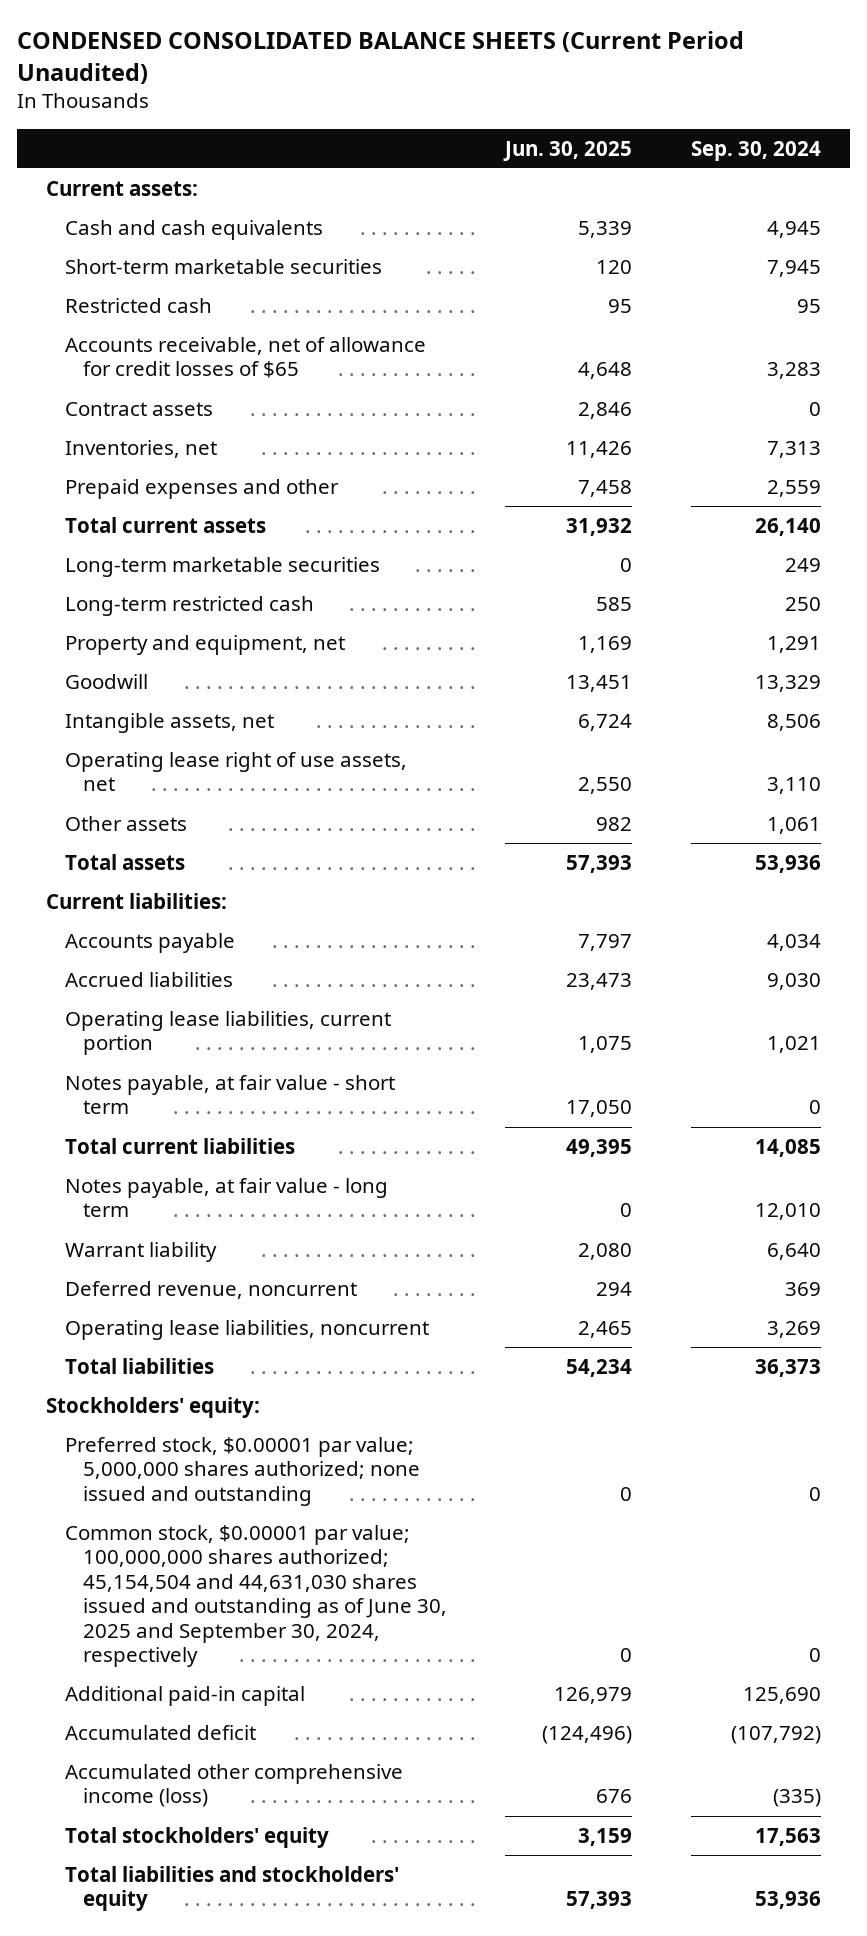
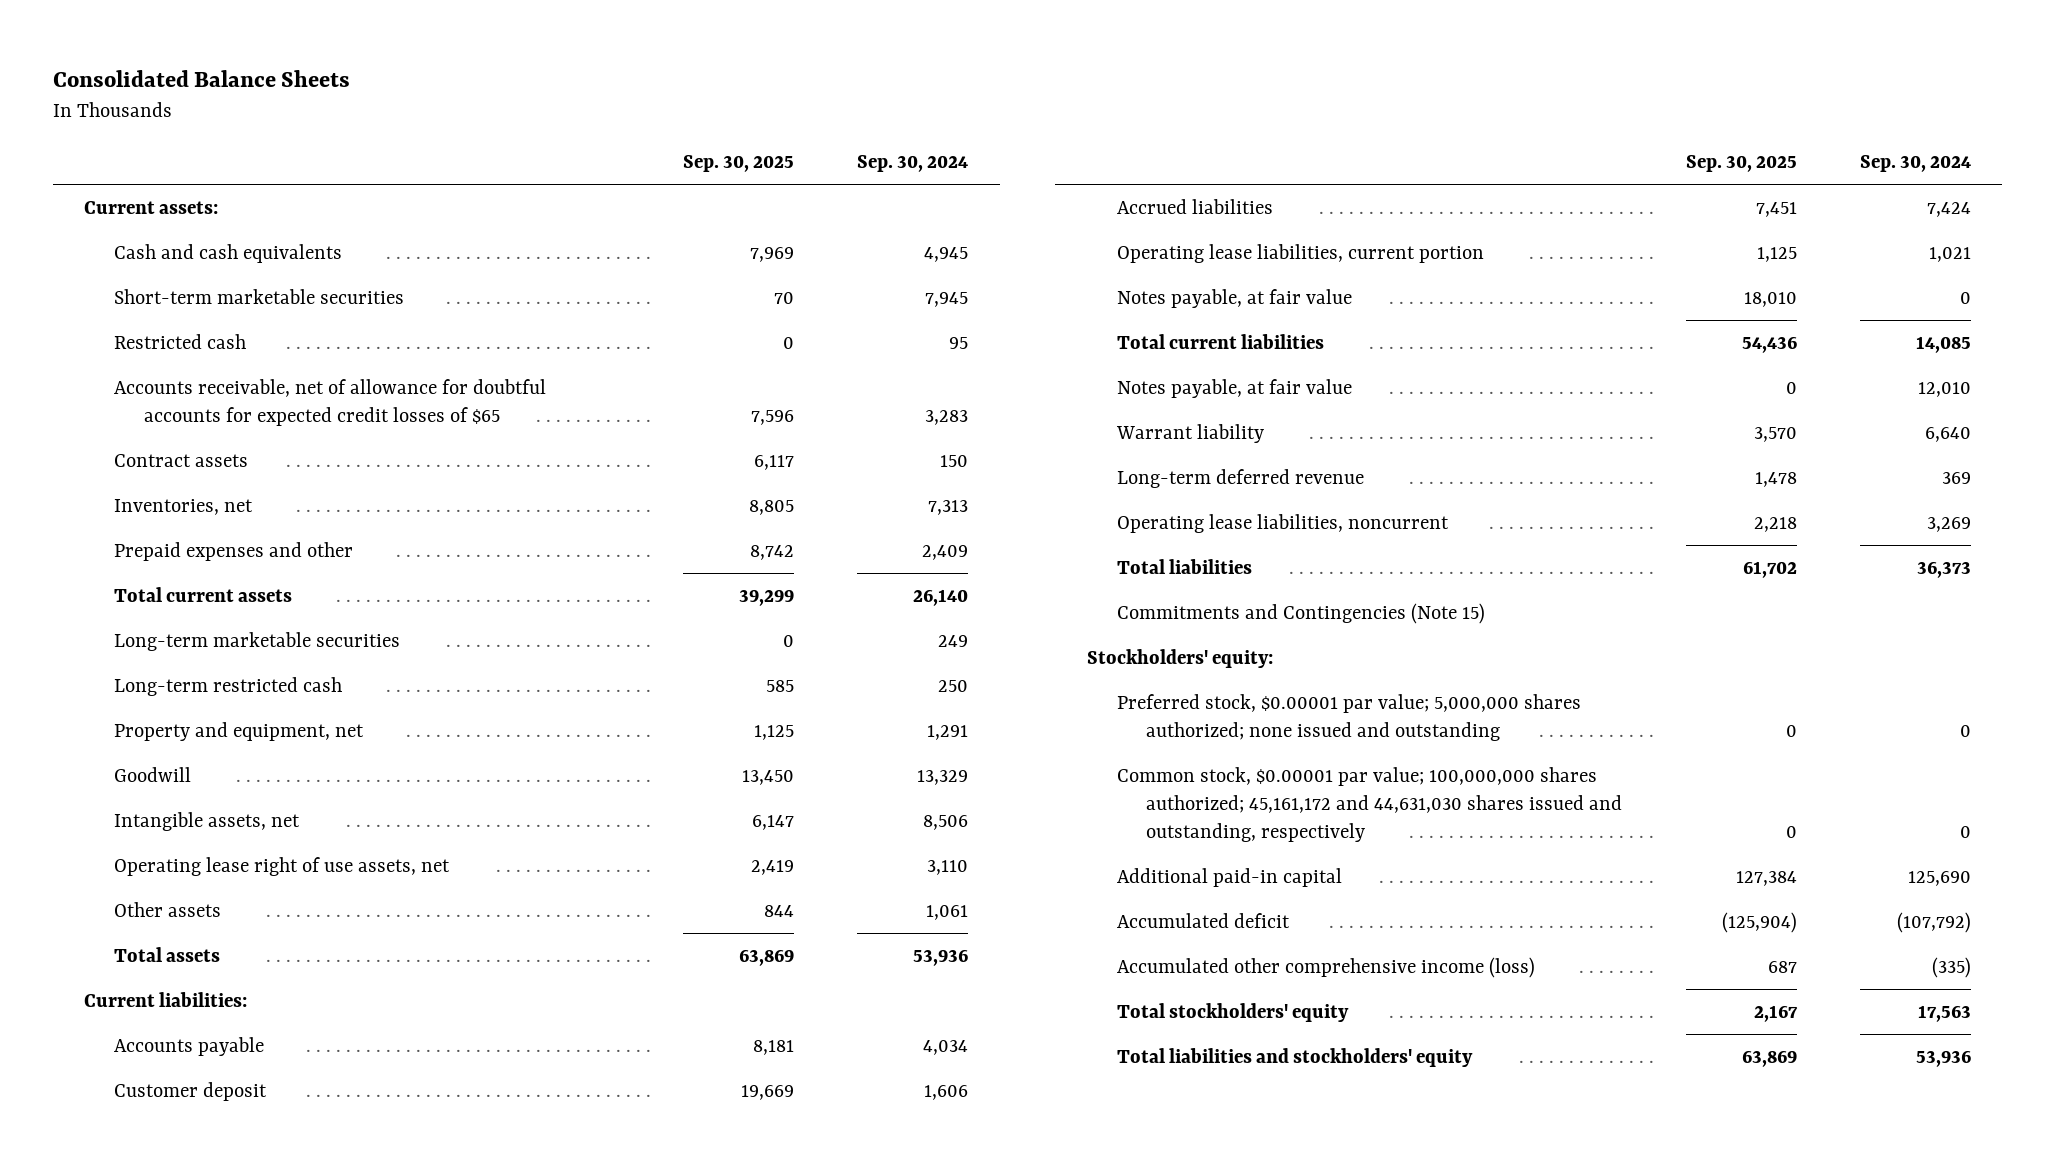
[16,30,744,84] CONDENSED CONSOLIDATED BALANCE SHEETS (Current Period Unaudited) -> [52,69,350,87] Consolidated Balance Sheets
[503,140,633,161] Jun. 30, 2025 -> none
none -> [682,154,794,172] Sep. 30, 2025
[64,336,426,379] Accounts receivable, net of allowance for credit losses of $65 -> [113,378,546,426] Accounts receivable, net of allowance for doubtful accounts for expected credit losses of $65
[808,401,821,416] 0 -> [940,454,969,467] 150
[766,479,821,497] 2,559 -> [922,544,969,560] 2,409
none -> [113,1081,267,1101] Customer deposit
[766,972,821,990] 9,030 -> [1926,201,1971,217] 7,424
[64,1074,395,1115] Notes payable, at fair value - short term -> [1116,288,1352,308] Notes payable, at fair value
[64,1177,388,1218] Notes payable, at fair value - long term -> [1116,378,1352,398] Notes payable, at fair value
[64,1280,357,1299] Deferred revenue, noncurrent -> [1116,468,1364,488] Long-term deferred revenue
none -> [1116,602,1485,624] Commitments and Contingencies (Note 15)
[64,1524,447,1668] Common stock, $0.00001 par value; 100,000,000 shares authorized; 45,154,504 and 44,631,030 shares issued and outstanding as of June 30, 2025 and September 30, 2024, respectively -> [1116,766,1623,842] Common stock, $0.00001 par value; 100,000,000 shares authorized; 45,161,172 and 44,631,030 shares issued and outstanding, respectively

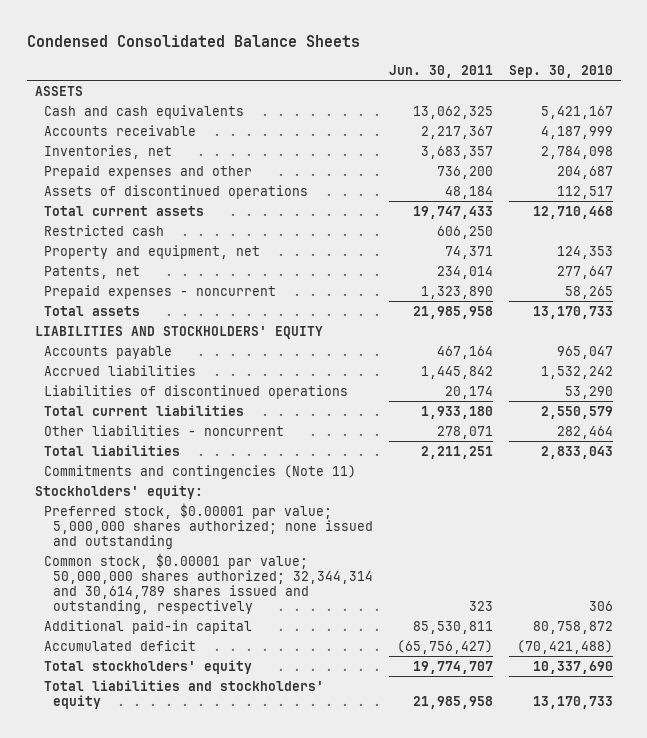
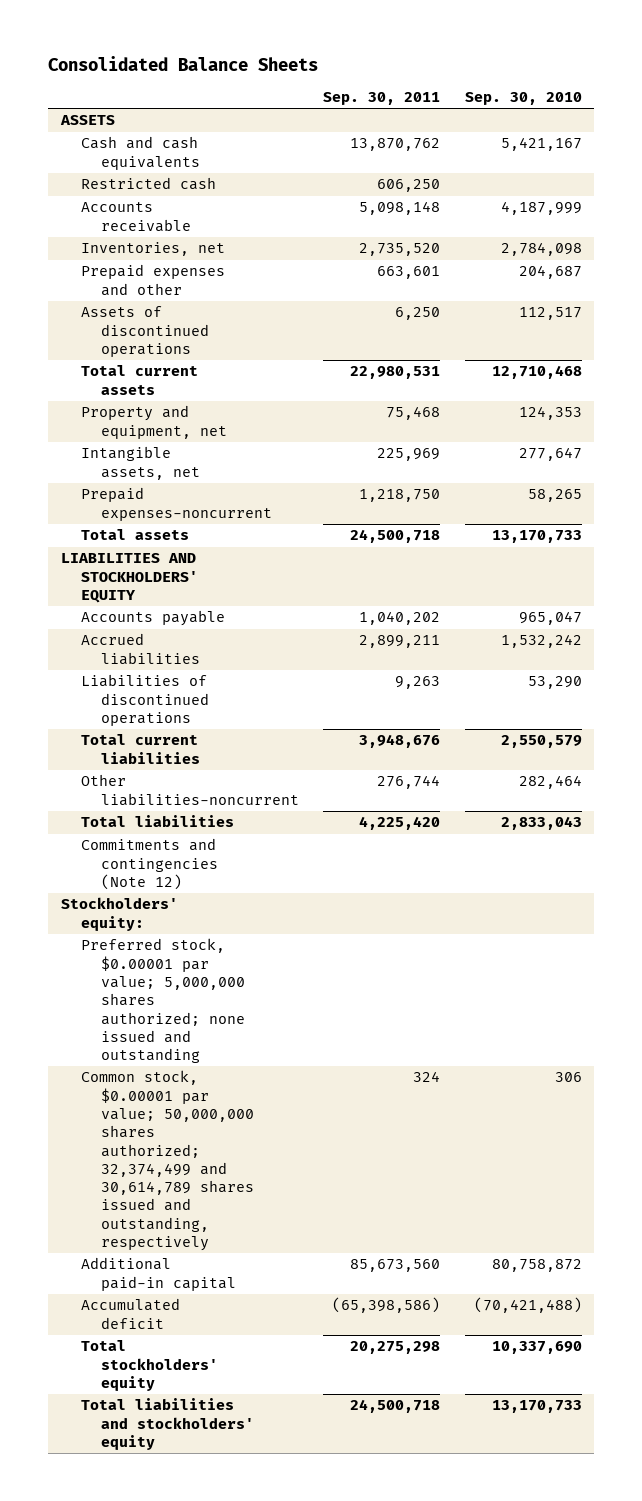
[26,35,360,48] Condensed Consolidated Balance Sheets -> [48,56,319,72] Consolidated Balance Sheets
[389,64,494,78] Jun. 30, 2011 -> none
none -> [323,92,441,106] Sep. 30, 2011
[44,224,165,236] Restricted cash -> [80,177,216,191] Restricted cash
[44,265,141,279] Patents, net -> [80,446,200,480] Intangible assets, net
[44,284,277,299] Prepaid expenses - noncurrent -> [80,487,272,521] Prepaid expenses-noncurrent
[44,424,285,436] Other liabilities - noncurrent -> [80,774,299,806] Other liabilities-noncurrent
[44,464,357,479] Commitments and contingencies (Note 11) -> [80,838,218,891] Commitments and contingencies (Note 12)
[44,552,374,614] Common stock, $0.00001 par value; 50,000,000 shares authorized; 32,344,314 and 30,614,789 shares issued and outstanding, respectively -> [80,1070,254,1252] Common stock, $0.00001 par value; 50,000,000 shares authorized; 32,374,499 and 30,614,789 shares issued and outstanding, respectively

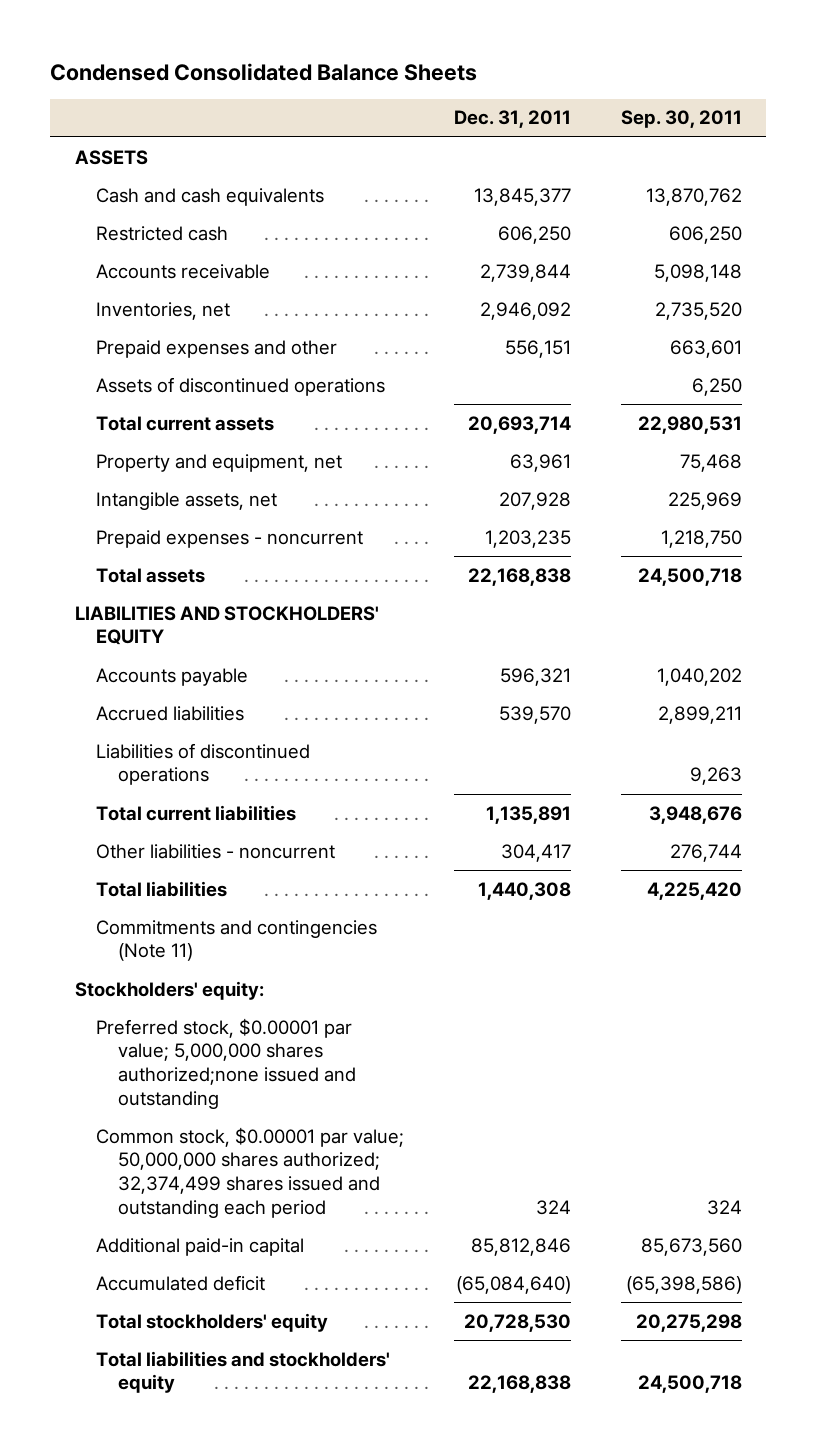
[48,56,319,72] Consolidated Balance Sheets -> [50,62,478,81] Condensed Consolidated Balance Sheets
[464,92,582,106] Sep. 30, 2010 -> none
none -> [454,110,572,129] Dec. 31, 2011
[80,487,272,521] Prepaid expenses-noncurrent -> [96,529,364,548] Prepaid expenses - noncurrent
[80,774,299,806] Other liabilities-noncurrent -> [96,843,336,859] Other liabilities - noncurrent
[80,838,218,891] Commitments and contingencies (Note 12) -> [96,919,378,962] Commitments and contingencies (Note 11)
[80,938,245,1064] Preferred stock, $0.00001 par value; 5,000,000 shares authorized; none issued and outstanding -> [96,1017,356,1109] Preferred stock, $0.00001 par value; 5,000,000 shares authorized;none issued and outstanding
[80,1070,254,1252] Common stock, $0.00001 par value; 50,000,000 shares authorized; 32,374,499 and 30,614,789 shares issued and outstanding, respectively -> [96,1126,405,1218] Common stock, $0.00001 par value; 50,000,000 shares authorized; 32,374,499 shares issued and outstanding each period

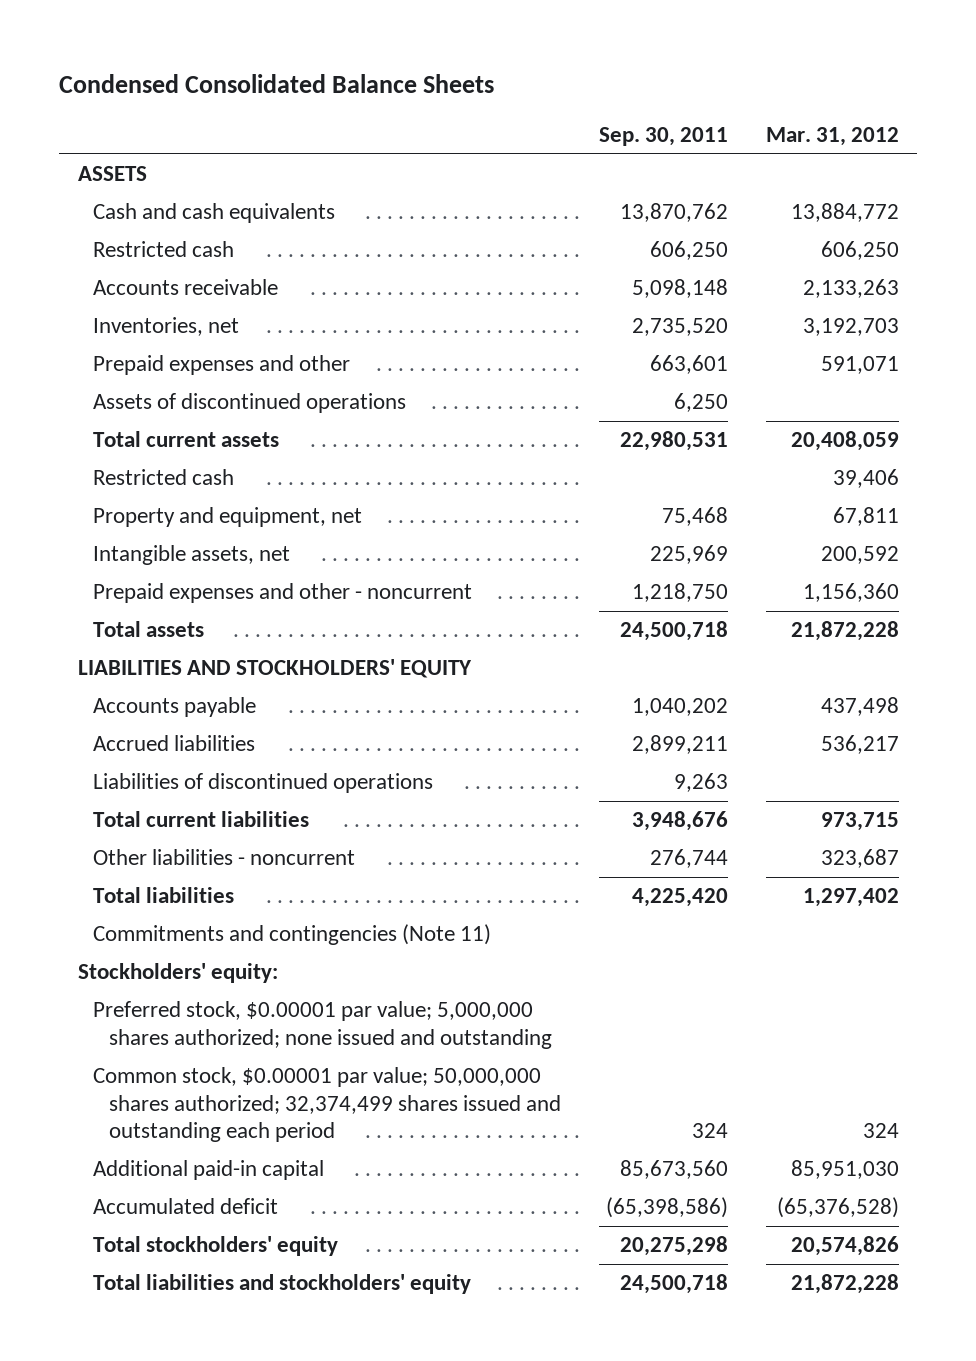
[454,110,572,129] Dec. 31, 2011 -> none
none -> [765,126,899,146] Mar. 31, 2012
none -> [93,469,235,486] Restricted cash
[96,529,364,548] Prepaid expenses - noncurrent -> [93,583,473,604] Prepaid expenses and other - noncurrent
[96,1017,356,1109] Preferred stock, $0.00001 par value; 5,000,000 shares authorized;none issued and outstanding -> [93,1001,553,1049] Preferred stock, $0.00001 par value; 5,000,000 shares authorized; none issued and outstanding

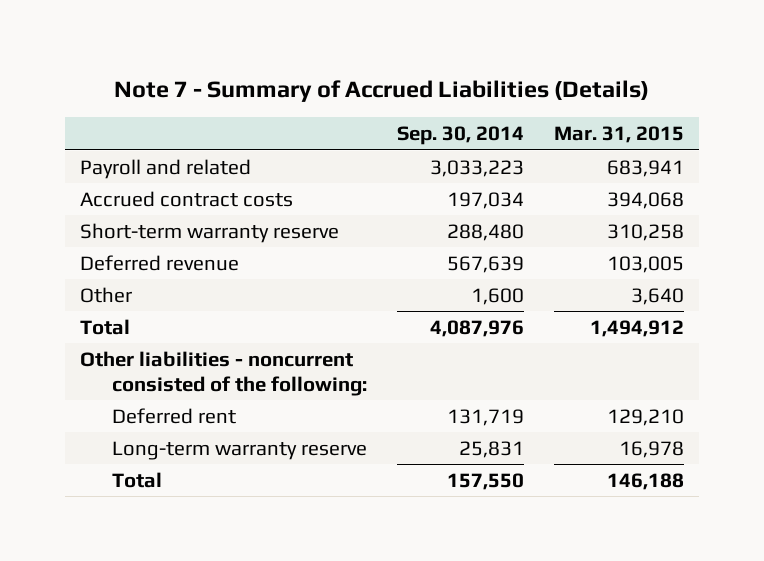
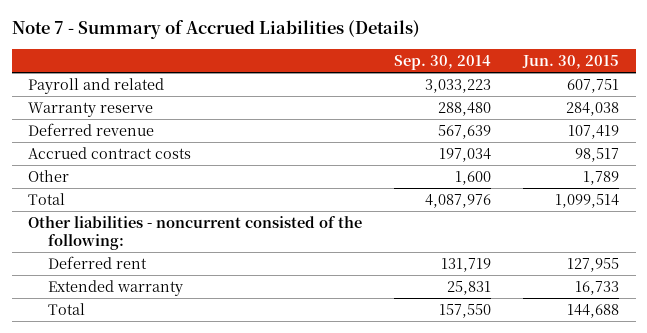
[553,126,684,144] Mar. 31, 2015 -> none
none -> [522,54,620,69] Jun. 30, 2015
[80,222,340,243] Short-term warranty reserve -> [27,101,153,117] Warranty reserve
[80,190,294,207] Accrued contract costs -> [27,146,191,159] Accrued contract costs
[111,440,367,460] Long-term warranty reserve -> [47,279,183,296] Extended warranty

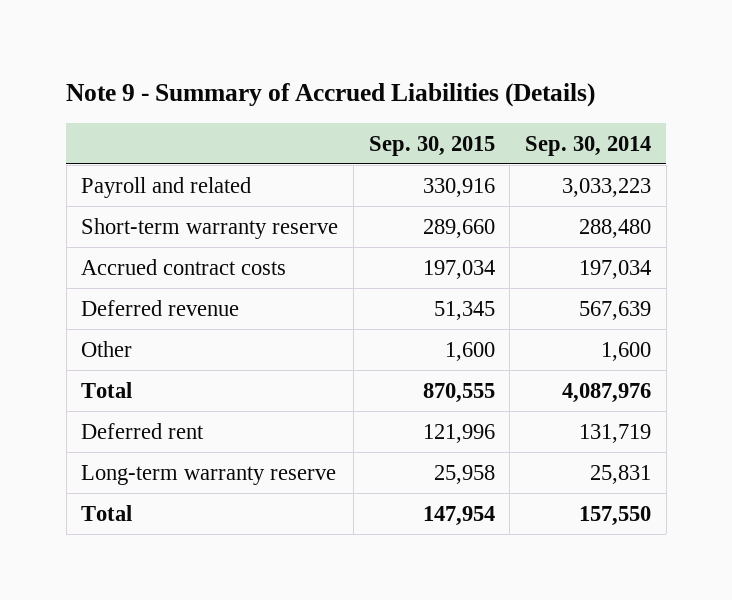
[11,20,420,40] Note 7 - Summary of Accrued Liabilities (Details) -> [66,82,596,107] Note 9 - Summary of Accrued Liabilities (Details)
[522,54,620,69] Jun. 30, 2015 -> none
none -> [368,135,495,156] Sep. 30, 2015
[27,101,153,117] Warranty reserve -> [81,217,339,239] Short-term warranty reserve
[27,122,154,136] Deferred revenue -> [81,299,240,316] Deferred revenue
[27,215,362,251] Other liabilities - noncurrent consisted of the following: -> none
[47,279,183,296] Extended warranty -> [81,464,337,485] Long-term warranty reserve

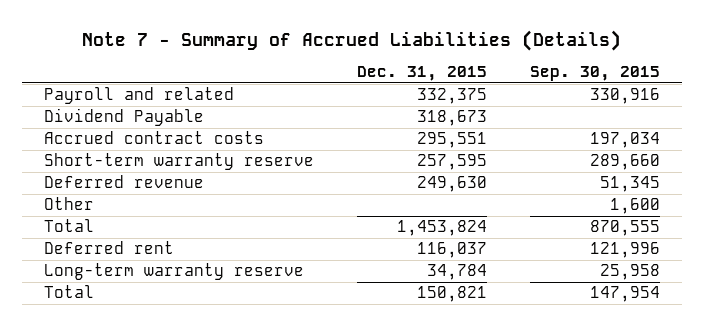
[66,82,596,107] Note 9 - Summary of Accrued Liabilities (Details) -> [82,29,622,51] Note 7 - Summary of Accrued Liabilities (Details)
[525,135,652,156] Sep. 30, 2014 -> none
none -> [357,66,488,82] Dec. 31, 2015
none -> [43,108,204,127] Dividend Payable
[81,217,339,239] Short-term warranty reserve -> [43,153,314,171] Short-term warranty reserve

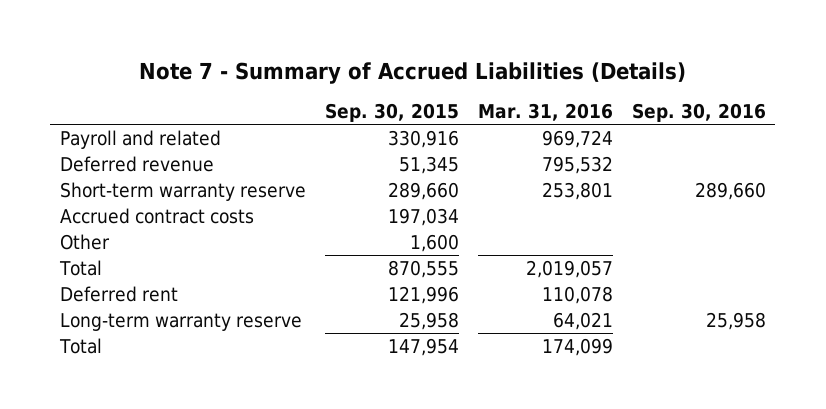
[357,66,488,82] Dec. 31, 2015 -> none
none -> [477,102,613,121] Mar. 31, 2016
none -> [631,102,766,122] Sep. 30, 2016
[43,108,204,127] Dividend Payable -> none
[43,153,314,171] Short-term warranty reserve -> [59,181,306,201] Short-term warranty reserve
[43,131,264,145] Accrued contract costs -> [59,207,254,224] Accrued contract costs

